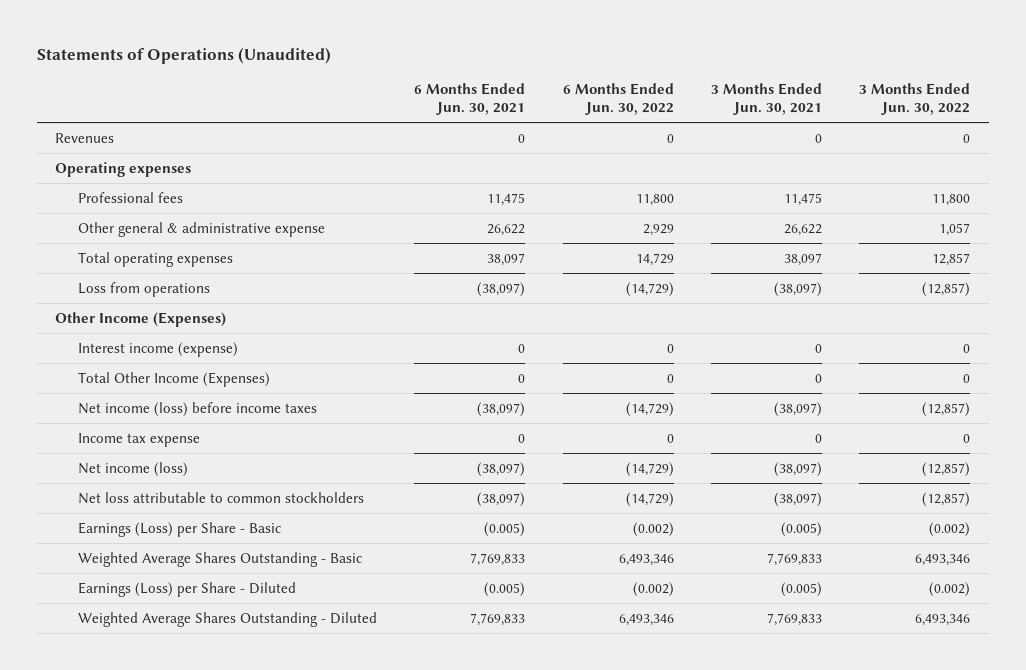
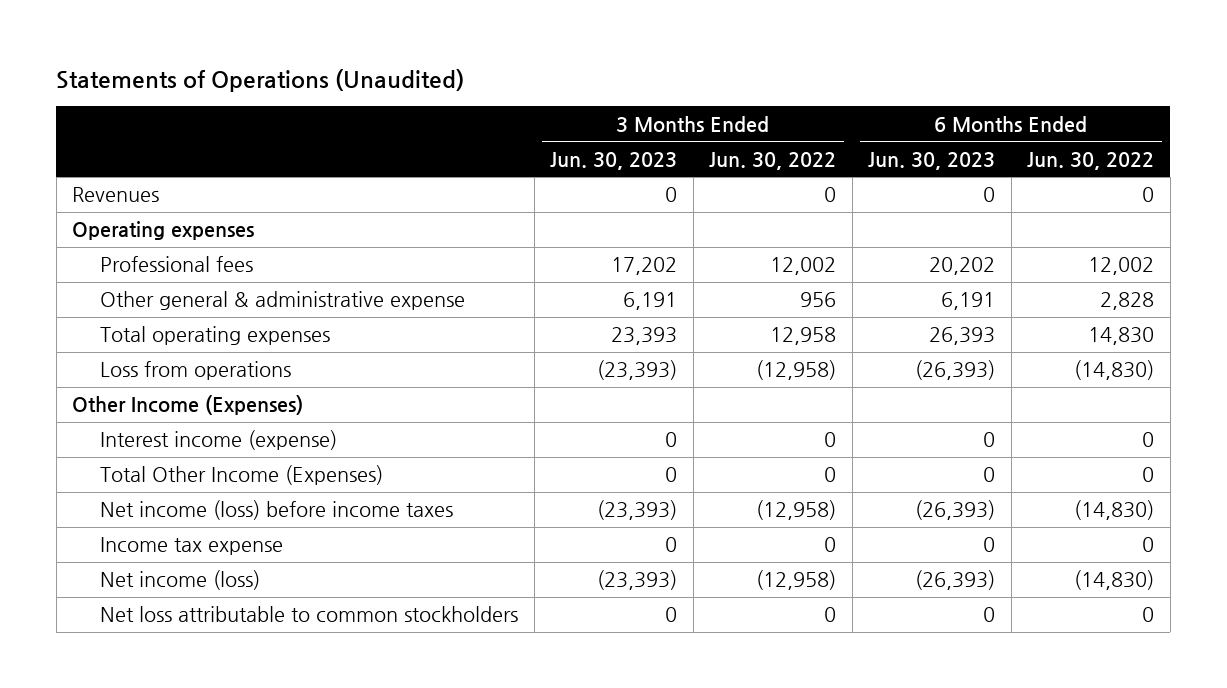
[414,83,526,116] 6 Months Ended Jun. 30, 2021 -> none
[711,83,823,116] 3 Months Ended Jun. 30, 2021 -> none
none -> [550,151,678,170] Jun. 30, 2023
none -> [868,151,996,170] Jun. 30, 2023
[635,193,674,206] 11,800 -> [1088,257,1155,276] 12,002
[932,193,971,206] 11,800 -> [770,257,837,276] 12,002
[642,223,674,236] 2,929 -> [1100,292,1155,311] 2,828
[939,222,971,236] 1,057 -> [800,292,837,308] 956
[635,252,674,266] 14,729 -> [1088,327,1155,346] 14,830
[932,252,971,266] 12,857 -> [770,327,837,346] 12,958
[625,281,674,297] (14,729) -> [1074,360,1155,381] (14,830)
[922,281,971,297] (12,857) -> [756,360,837,381] (12,958)
[625,401,674,417] (14,729) -> [1074,500,1155,521] (14,830)
[922,401,971,417] (12,857) -> [756,500,837,521] (12,958)
[78,521,282,537] Earnings (Loss) per Share - Basic -> none
[78,551,363,567] Weighted Average Shares Outstanding - Basic -> none
[78,581,297,597] Earnings (Loss) per Share - Diluted -> none
[78,611,378,627] Weighted Average Shares Outstanding - Diluted -> none
[625,461,674,477] (14,729) -> [1074,570,1155,591] (14,830)
[922,461,971,477] (12,857) -> [756,570,837,591] (12,958)
[625,491,674,507] (14,729) -> [1142,607,1155,623] 0
[922,491,971,507] (12,857) -> [824,607,837,623] 0

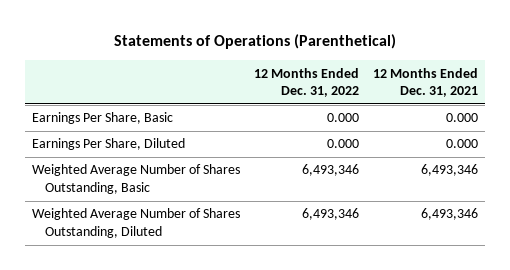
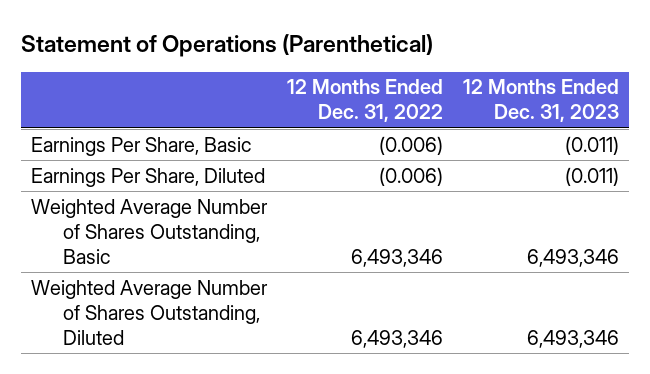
[114,34,397,50] Statements of Operations (Parenthetical) -> [20,33,433,57] Statement of Operations (Parenthetical)
[373,67,479,98] 12 Months Ended Dec. 31, 2021 -> none
none -> [463,79,620,123] 12 Months Ended Dec. 31, 2023
[327,113,360,123] 0.000 -> [379,135,444,155] (0.006)
[327,139,360,149] 0.000 -> [379,166,444,186] (0.006)

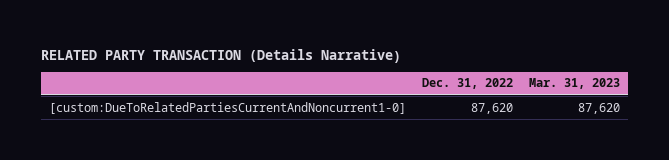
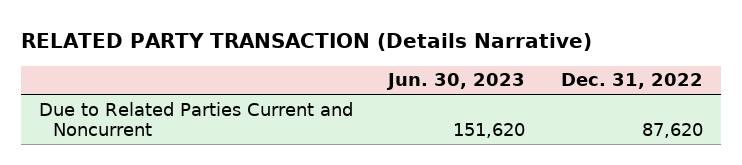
[528,78,620,90] Mar. 31, 2023 -> none
none -> [386,73,526,91] Jun. 30, 2023
[49,101,407,114] [custom:DueToRelatedPartiesCurrentAndNoncurrent1-0] -> [38,101,353,137] Due to Related Parties Current and Noncurrent

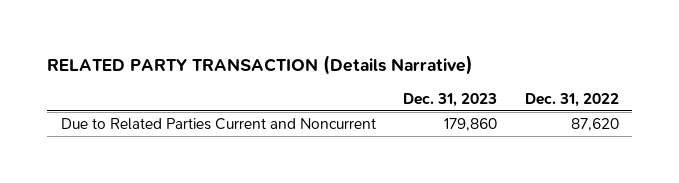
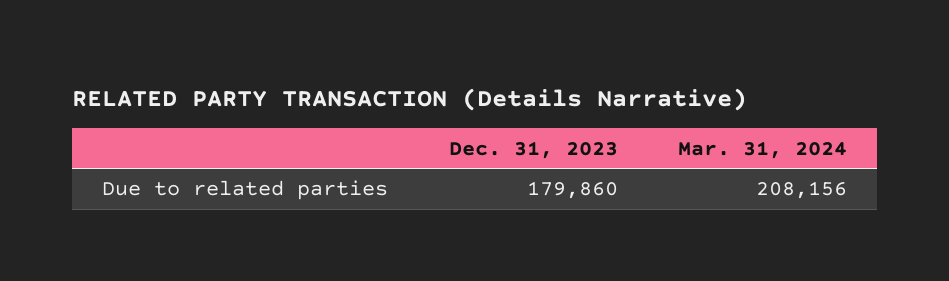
[524,92,619,107] Dec. 31, 2022 -> none
none -> [678,140,848,159] Mar. 31, 2024
[60,118,376,131] Due to Related Parties Current and Noncurrent -> [102,180,389,201] Due to related parties

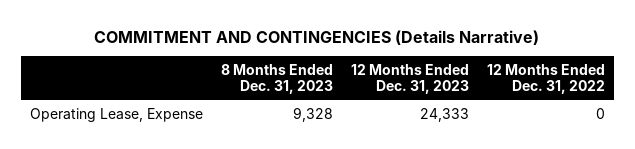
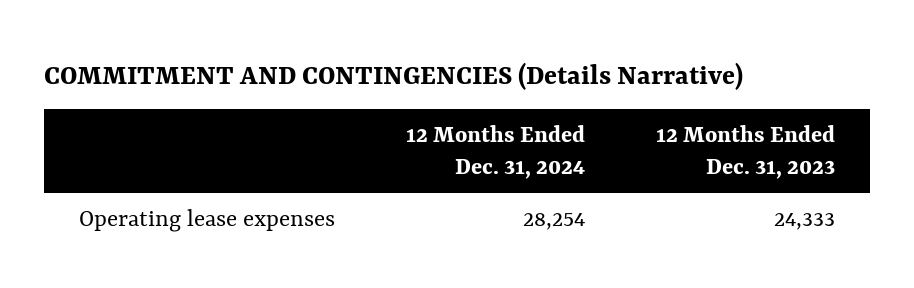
[221,63,334,95] 8 Months Ended Dec. 31, 2023 -> none
[486,63,605,95] 12 Months Ended Dec. 31, 2022 -> none
none -> [406,124,586,179] 12 Months Ended Dec. 31, 2024
[30,108,204,123] Operating Lease, Expense -> [79,208,336,232] Operating lease expenses

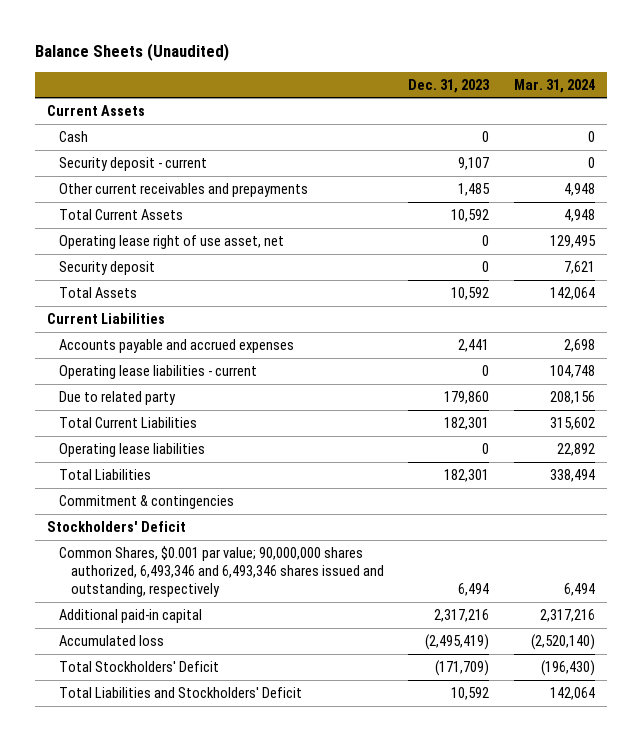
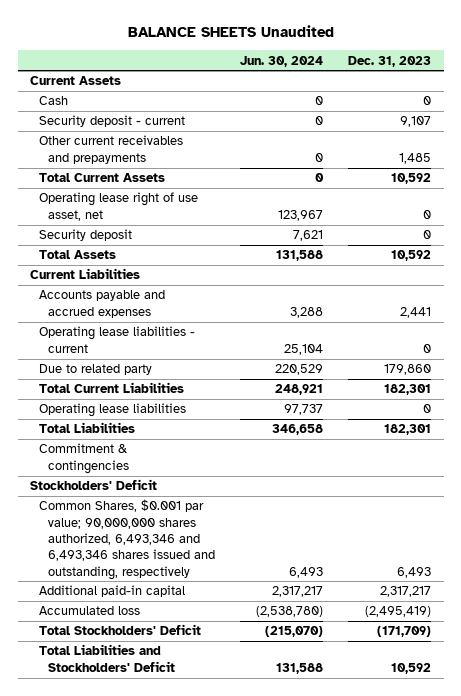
[34,43,229,62] Balance Sheets (Unaudited) -> [127,25,334,38] BALANCE SHEETS Unaudited
[513,78,595,93] Mar. 31, 2024 -> none
none -> [240,55,324,67] Jun. 30, 2024
[458,582,490,596] 6,494 -> [397,566,432,578] 6,493
[434,608,490,622] 2,317,216 -> [380,586,432,598] 2,317,217

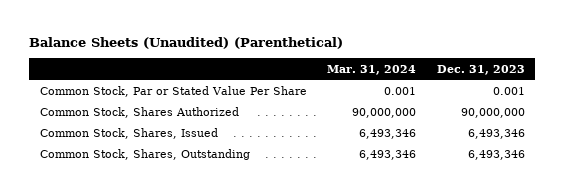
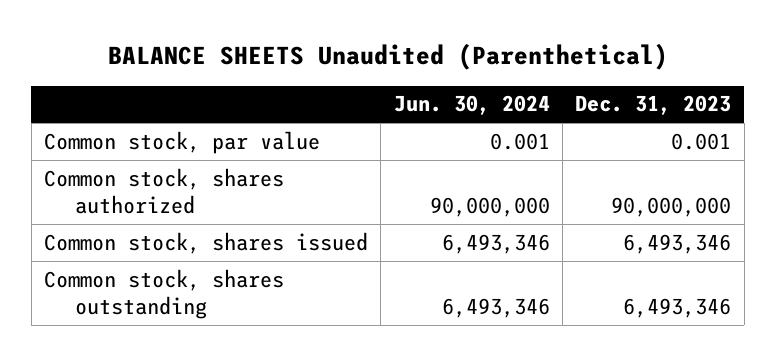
[29,36,344,49] Balance Sheets (Unaudited) (Parenthetical) -> [107,43,668,71] BALANCE SHEETS Unaudited (Parenthetical)
[327,64,417,75] Mar. 31, 2024 -> none
none -> [393,95,550,116] Jun. 30, 2024
[39,85,307,97] Common Stock, Par or Stated Value Per Share -> [43,130,320,154] Common stock, par value
[39,106,239,118] Common Stock, Shares Authorized -> [43,167,284,214] Common stock, shares authorized
[39,127,218,139] Common Stock, Shares, Issued -> [43,231,368,254] Common stock, shares issued
[39,148,250,160] Common Stock, Shares, Outstanding -> [43,268,284,319] Common stock, shares outstanding

